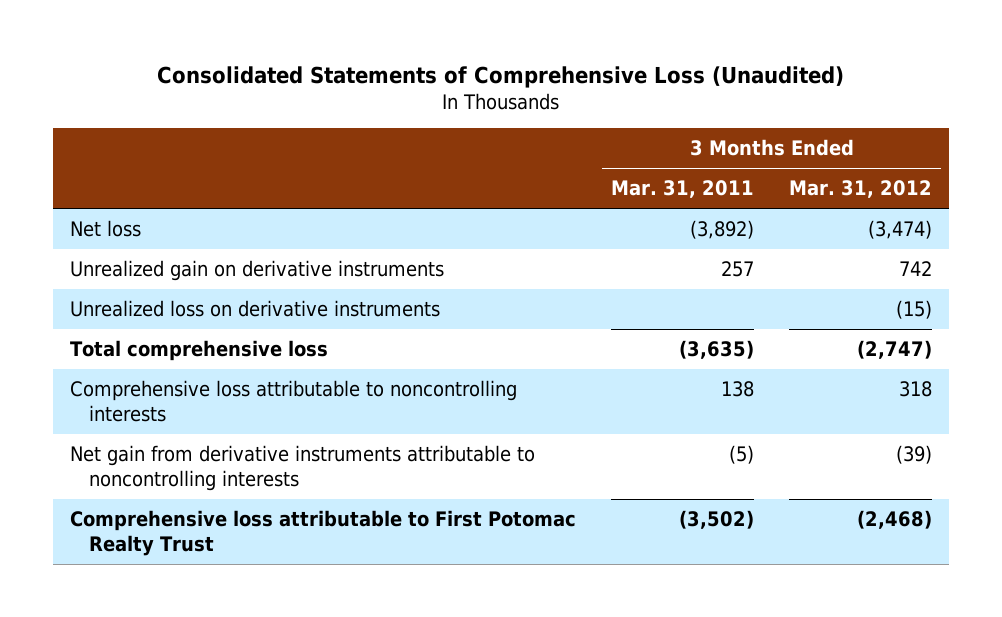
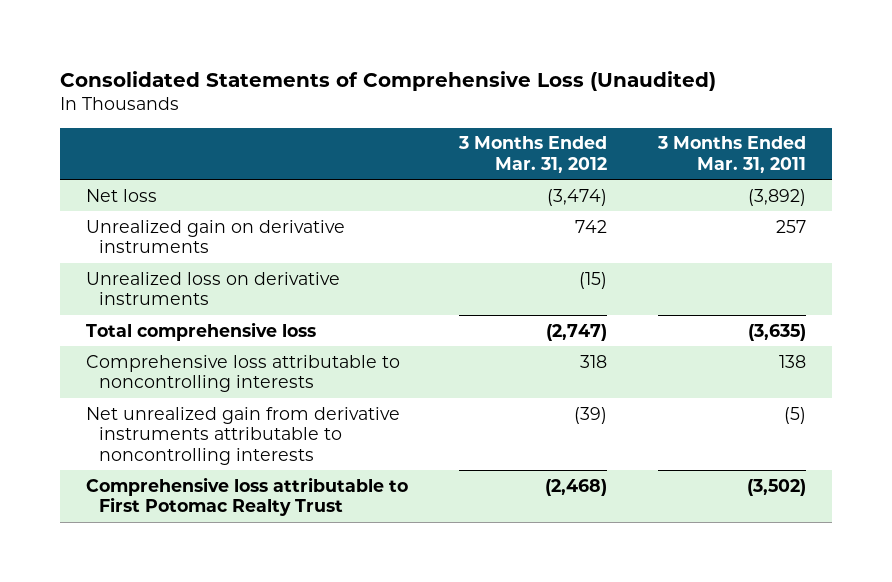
[70,445,536,491] Net gain from derivative instruments attributable to noncontrolling interests -> [85,406,400,465] Net unrealized gain from derivative instruments attributable to noncontrolling interests

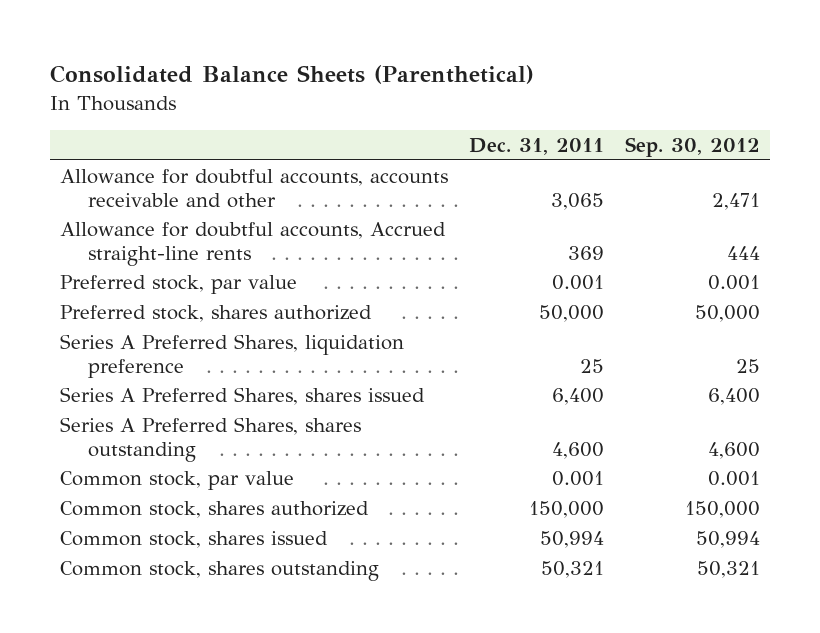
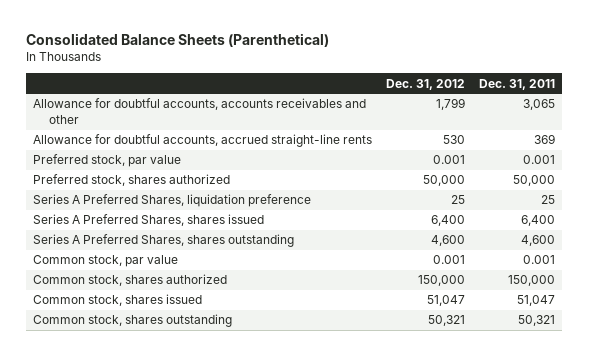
[624,137,760,158] Sep. 30, 2012 -> none
none -> [386,78,466,90] Dec. 31, 2012
[60,168,449,208] Allowance for doubtful accounts, accounts receivable and other -> [33,98,367,125] Allowance for doubtful accounts, accounts receivables and other
[60,221,447,266] Allowance for doubtful accounts, Accrued straight-line rents -> [33,134,373,148] Allowance for doubtful accounts, accrued straight-line rents
[540,530,605,548] 50,994 -> [517,295,556,307] 51,047

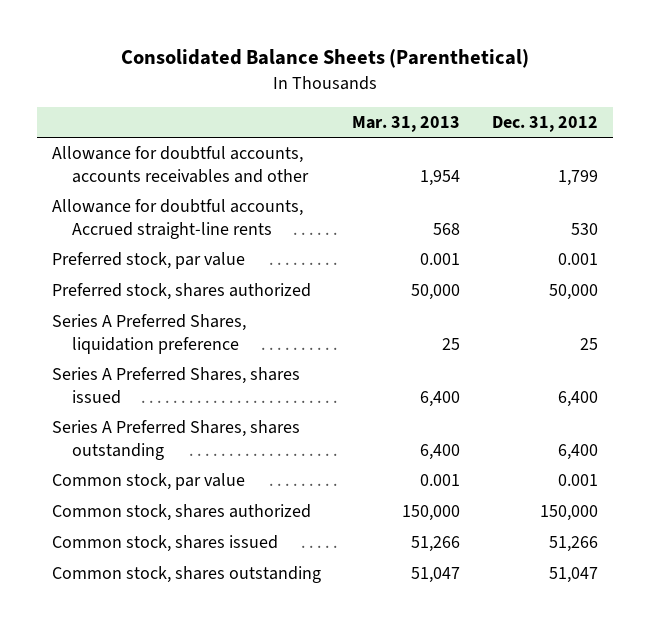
[479,78,556,90] Dec. 31, 2011 -> none
none -> [352,115,461,132] Mar. 31, 2013
[33,134,373,148] Allowance for doubtful accounts, accrued straight-line rents -> [52,199,304,239] Allowance for doubtful accounts, Accrued straight-line rents
[431,235,466,247] 4,600 -> [557,443,598,460] 6,400
[427,295,466,307] 51,047 -> [548,536,598,553] 51,266
[428,315,466,327] 50,321 -> [548,567,598,584] 51,047

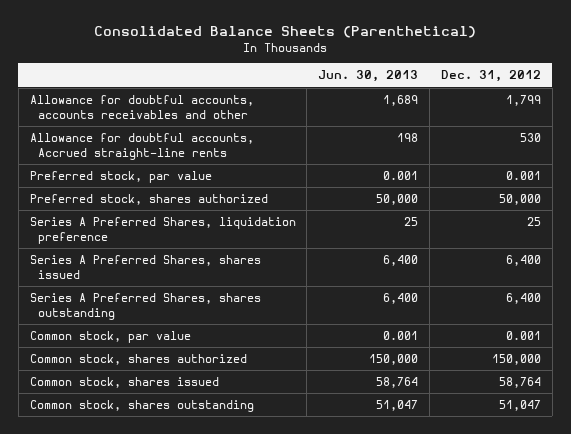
[352,115,461,132] Mar. 31, 2013 -> none
none -> [318,70,419,83] Jun. 30, 2013
[548,536,598,553] 51,266 -> [498,377,541,389] 58,764

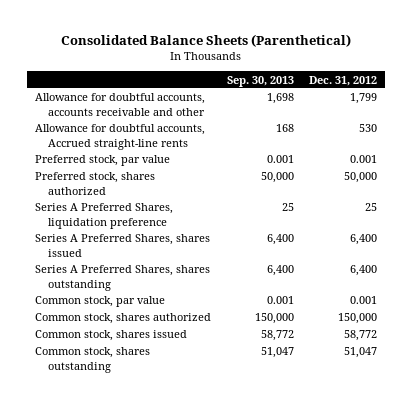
[318,70,419,83] Jun. 30, 2013 -> none
none -> [226,75,294,87] Sep. 30, 2013
[29,95,254,119] Allowance for doubtful accounts, accounts receivables and other -> [34,93,206,116] Allowance for doubtful accounts, accounts receivable and other
[498,377,541,389] 58,764 -> [344,330,378,342] 58,772

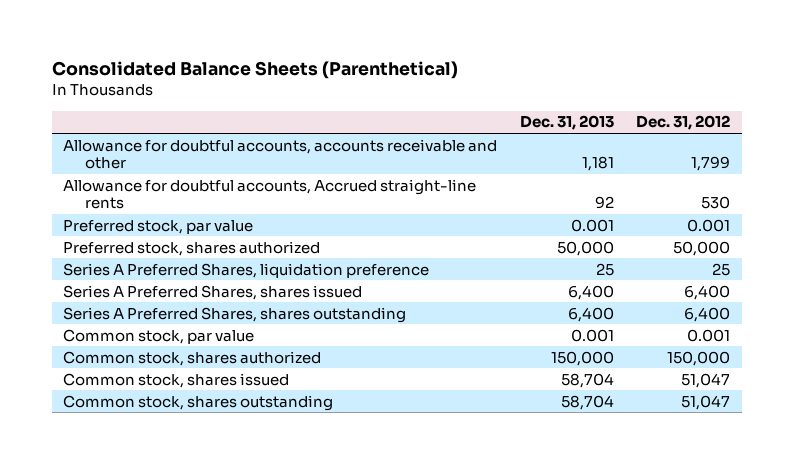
[226,75,294,87] Sep. 30, 2013 -> none
none -> [519,115,614,131] Dec. 31, 2013
[344,330,378,342] 58,772 -> [681,372,731,388] 51,047

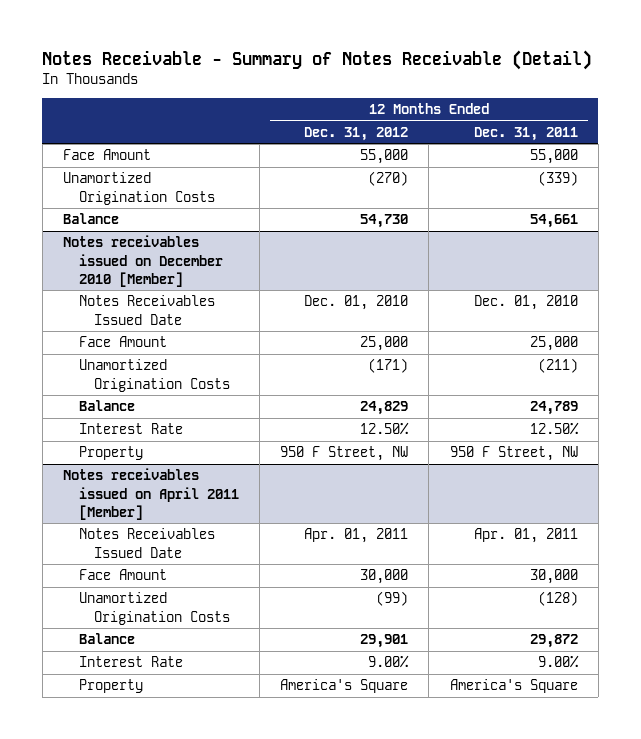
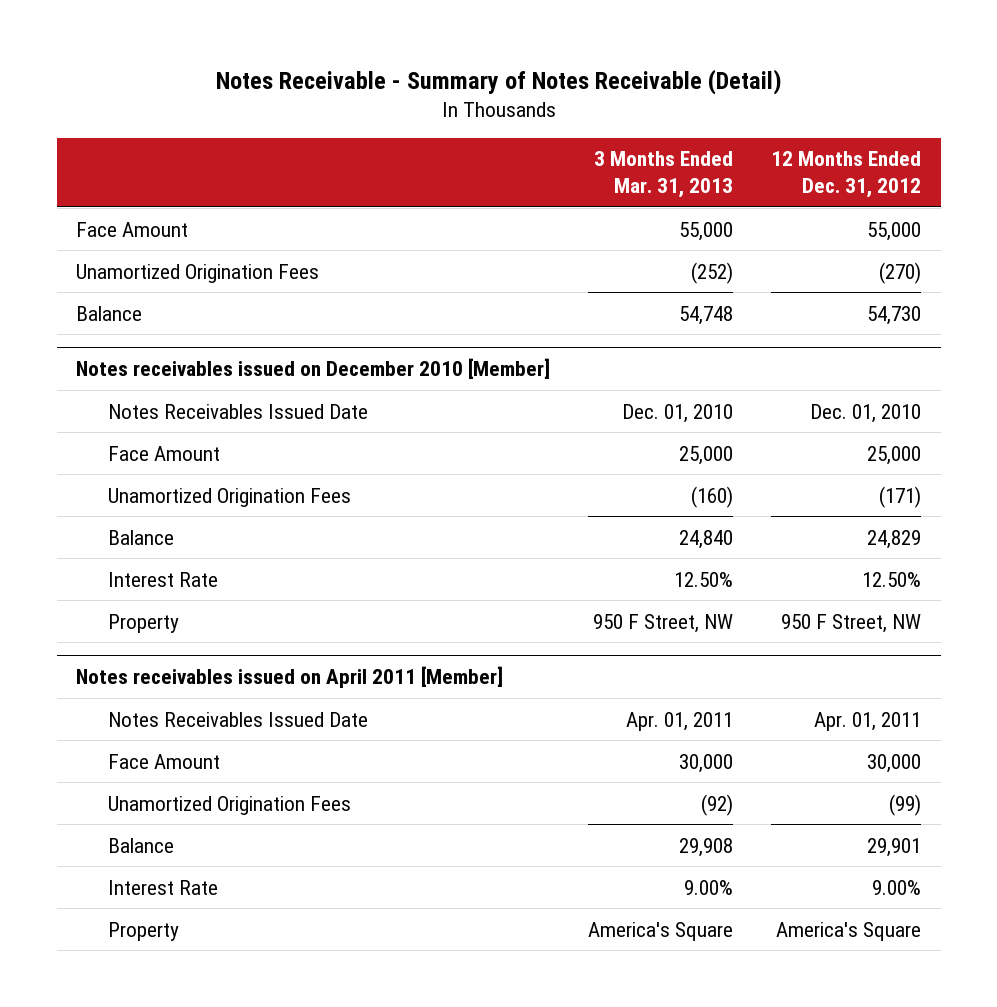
[473,126,578,141] Dec. 31, 2011 -> none
none -> [594,151,734,198] 3 Months Ended Mar. 31, 2013
[63,172,215,205] Unamortized Origination Costs -> [75,263,319,283] Unamortized Origination Fees
[78,359,231,392] Unamortized Origination Costs -> [107,487,351,507] Unamortized Origination Fees
[78,592,231,625] Unamortized Origination Costs -> [107,795,351,815] Unamortized Origination Fees

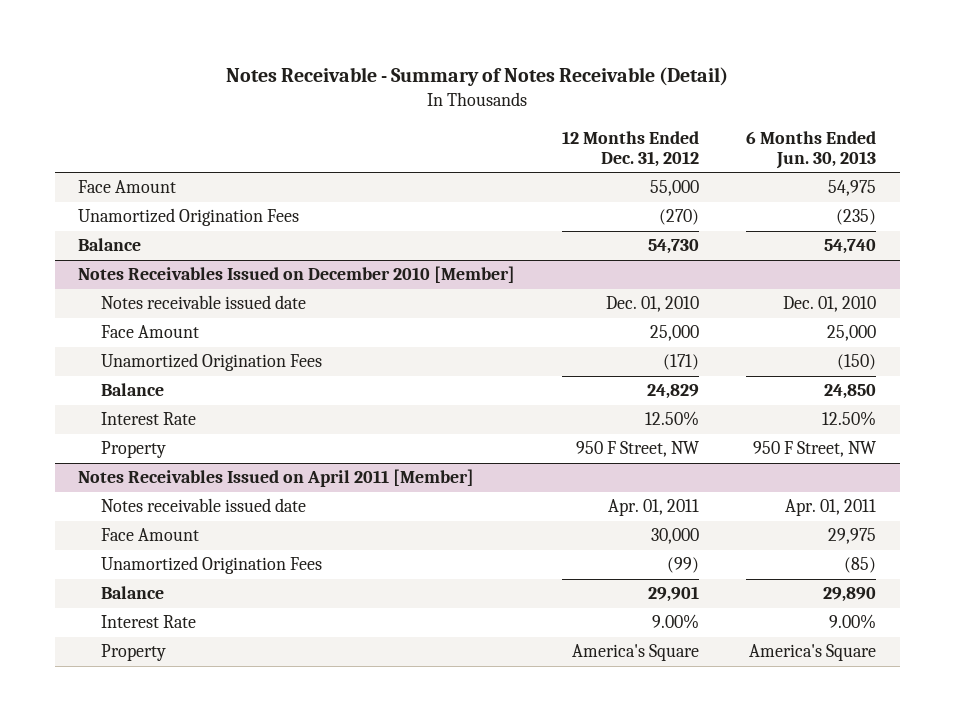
[594,151,734,198] 3 Months Ended Mar. 31, 2013 -> none
none -> [746,130,877,169] 6 Months Ended Jun. 30, 2013
[75,357,550,379] Notes receivables issued on December 2010 [Member] -> [78,266,516,284] Notes Receivables Issued on December 2010 [Member]
[107,403,368,419] Notes Receivables Issued Date -> [101,295,307,310] Notes receivable issued date
[75,665,503,688] Notes receivables issued on April 2011 [Member] -> [78,469,475,488] Notes Receivables Issued on April 2011 [Member]
[107,711,368,727] Notes Receivables Issued Date -> [101,498,307,513] Notes receivable issued date

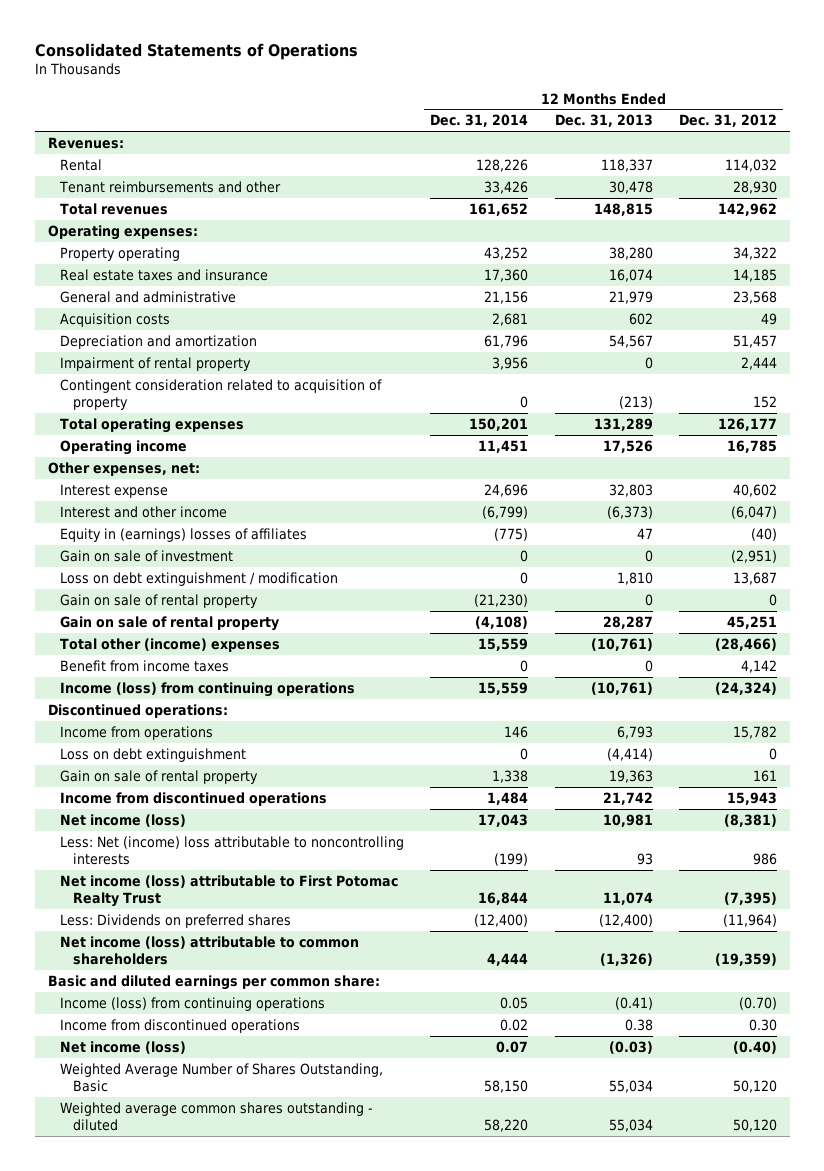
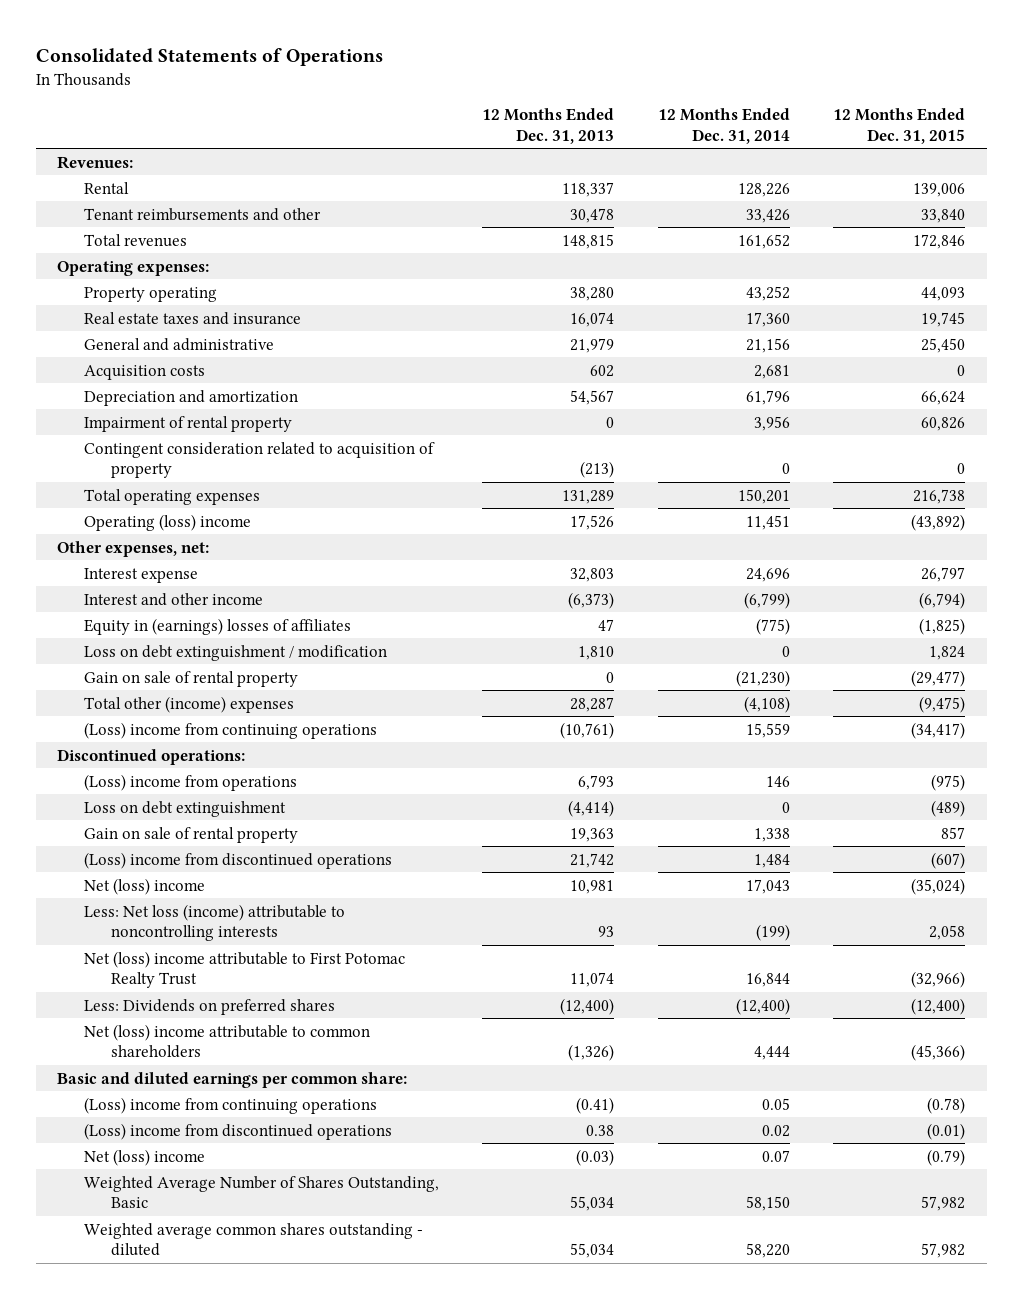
[678,114,777,128] Dec. 31, 2012 -> none
none -> [833,108,966,144] 12 Months Ended Dec. 31, 2015
[60,439,188,455] Operating income -> [83,513,251,531] Operating (loss) income
[60,549,234,562] Gain on sale of investment -> none
[60,637,281,652] Total other (income) expenses -> none
[60,659,230,672] Benefit from income taxes -> none
[60,615,280,631] Gain on sale of rental property -> [83,695,294,713] Total other (income) expenses
[60,681,356,697] Income (loss) from continuing operations -> [83,721,377,739] (Loss) income from continuing operations
[60,725,214,740] Income from operations -> [83,773,297,791] (Loss) income from operations
[60,791,328,806] Income from discontinued operations -> [83,851,392,869] (Loss) income from discontinued operations
[60,813,187,827] Net income (loss) -> [83,877,205,895] Net (loss) income
[60,835,405,866] Less: Net (income) loss attributable to noncontrolling interests -> [83,903,345,942] Less: Net loss (income) attributable to noncontrolling interests
[60,874,399,908] Net income (loss) attributable to First Potomac Realty Trust -> [83,950,405,989] Net (loss) income attributable to First Potomac Realty Trust
[60,935,360,966] Net income (loss) attributable to common shareholders -> [83,1023,370,1059] Net (loss) income attributable to common shareholders
[60,996,326,1011] Income (loss) from continuing operations -> [83,1096,377,1114] (Loss) income from continuing operations
[60,1018,301,1033] Income from discontinued operations -> [83,1122,392,1140] (Loss) income from discontinued operations
[60,1040,187,1054] Net income (loss) -> [83,1148,205,1166] Net (loss) income

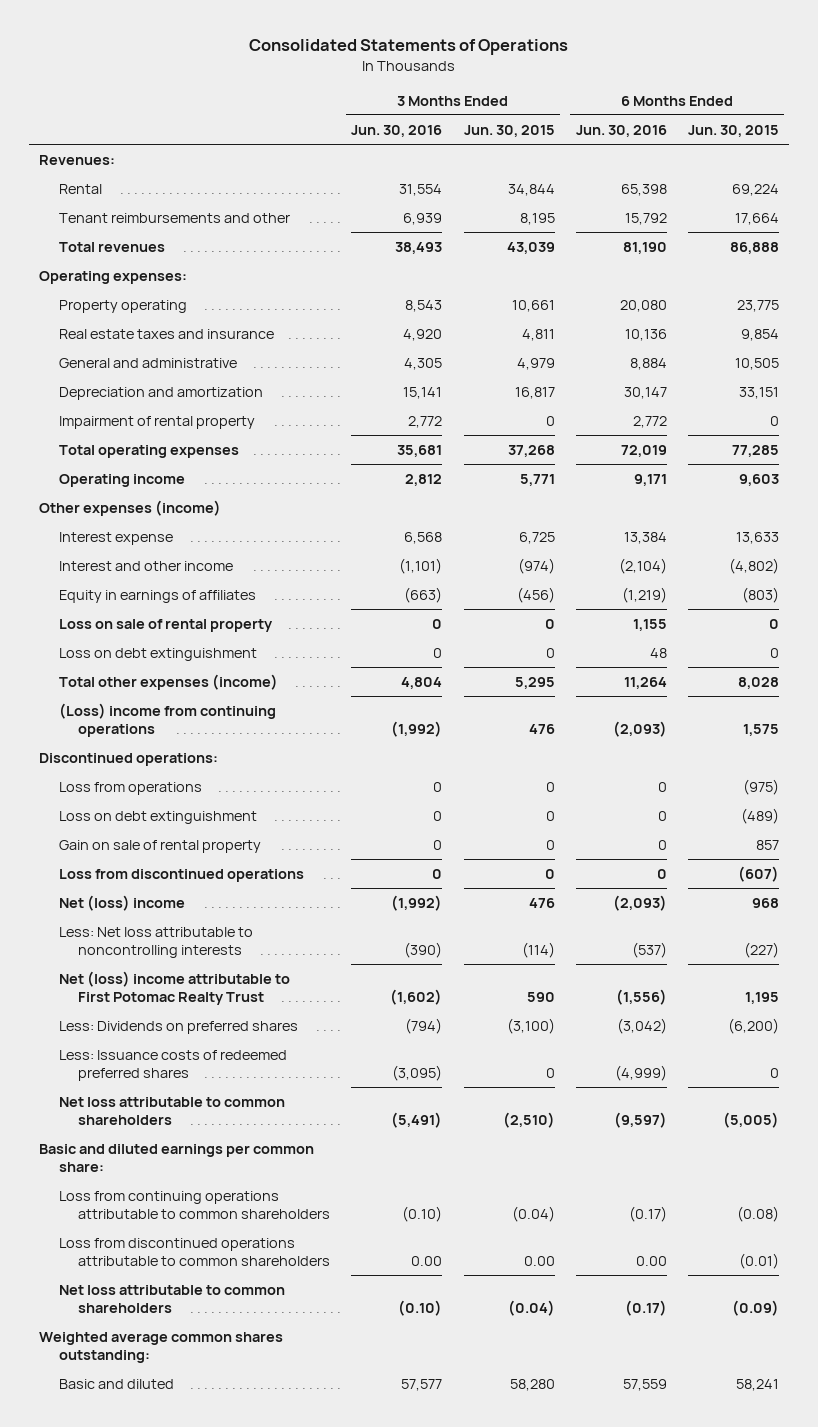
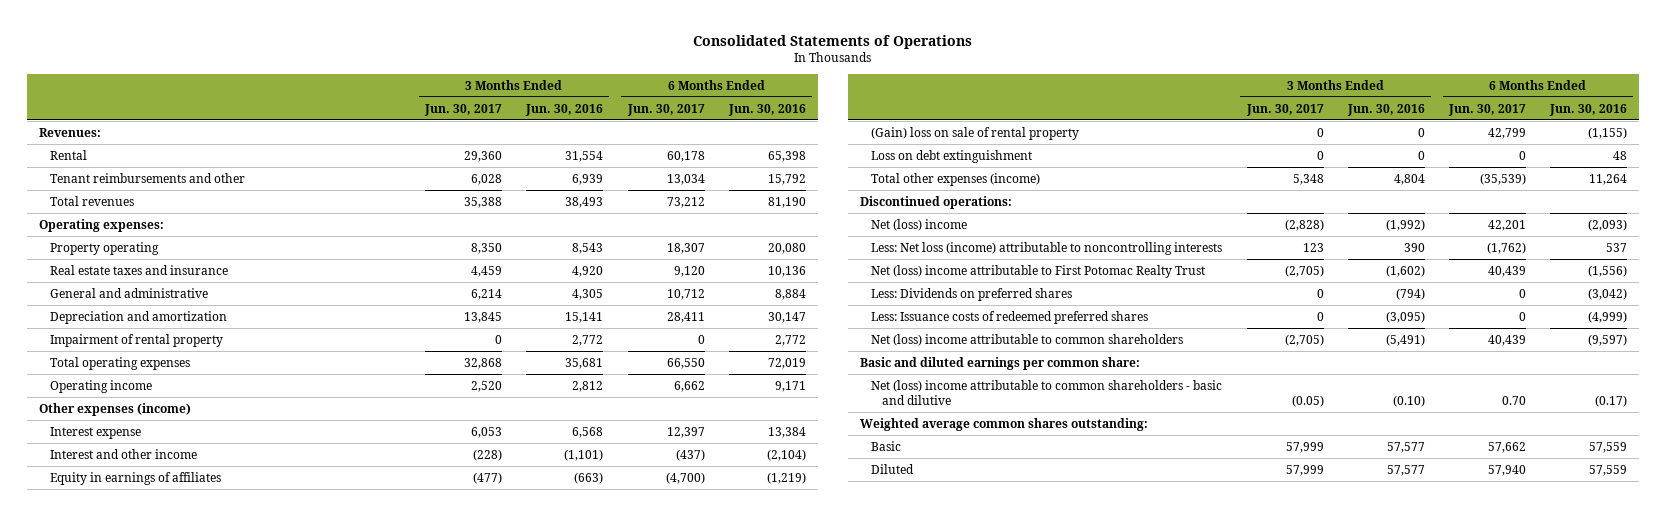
[463,124,555,137] Jun. 30, 2015 -> none
[687,124,779,137] Jun. 30, 2015 -> none
none -> [424,103,503,116] Jun. 30, 2017
none -> [626,103,705,116] Jun. 30, 2017
[58,618,273,632] Loss on sale of rental property -> [871,126,1080,140] (Gain) loss on sale of rental property
[632,618,667,631] 1,155 -> [1588,126,1628,139] (1,155)
[58,702,276,737] (Loss) income from continuing operations -> none
[58,781,202,795] Loss from operations -> none
[58,810,257,824] Loss on debt extinguishment -> none
[58,839,261,853] Gain on sale of rental property -> none
[58,868,304,882] Loss from discontinued operations -> none
[58,926,253,958] Less: Net loss attributable to noncontrolling interests -> [871,241,1223,255] Less: Net loss (income) attributable to noncontrolling interests
[404,941,443,958] (390) -> [1403,242,1425,252] 390
[631,941,667,958] (537) -> [1606,242,1628,252] 537
[58,1096,285,1125] Net loss attributable to common shareholders -> [871,333,1184,346] Net (loss) income attributable to common shareholders
[58,1237,331,1266] Loss from discontinued operations attributable to common shareholders -> none
[58,1284,285,1313] Net loss attributable to common shareholders -> none
[58,1190,331,1219] Loss from continuing operations attributable to common shareholders -> [871,379,1223,406] Net (loss) income attributable to common shareholders - basic and dilutive
[58,1378,174,1389] Basic and diluted -> [871,440,902,451] Basic
none -> [871,463,915,474] Diluted

